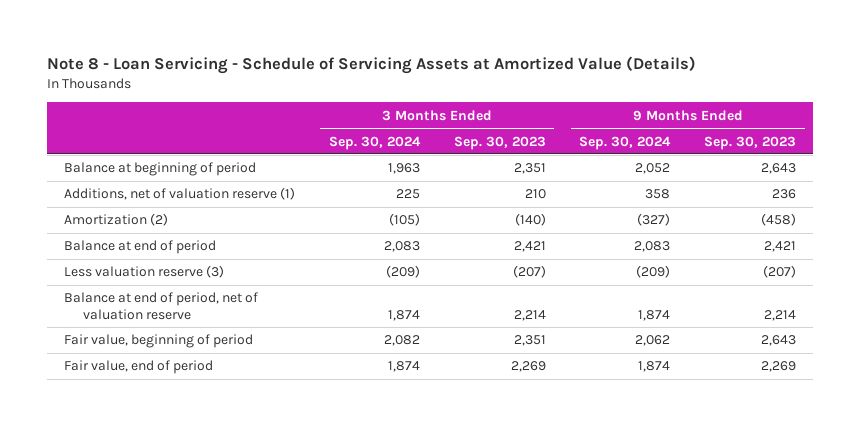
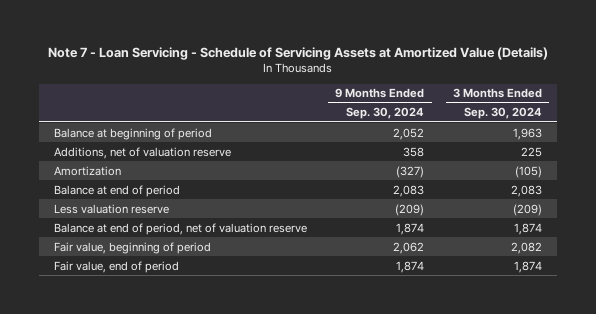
[46,55,696,74] Note 8 - Loan Servicing - Schedule of Servicing Assets at Amortized Value (Details) -> [47,47,548,61] Note 7 - Loan Servicing - Schedule of Servicing Assets at Amortized Value (Details)
[453,135,546,150] Sep. 30, 2023 -> none
[704,135,797,150] Sep. 30, 2023 -> none
[63,187,295,201] Additions, net of valuation reserve (1) -> [53,146,231,159] Additions, net of valuation reserve
[63,213,168,227] Amortization (2) -> [53,165,121,176] Amortization
[63,265,224,279] Less valuation reserve (3) -> [53,203,169,214] Less valuation reserve

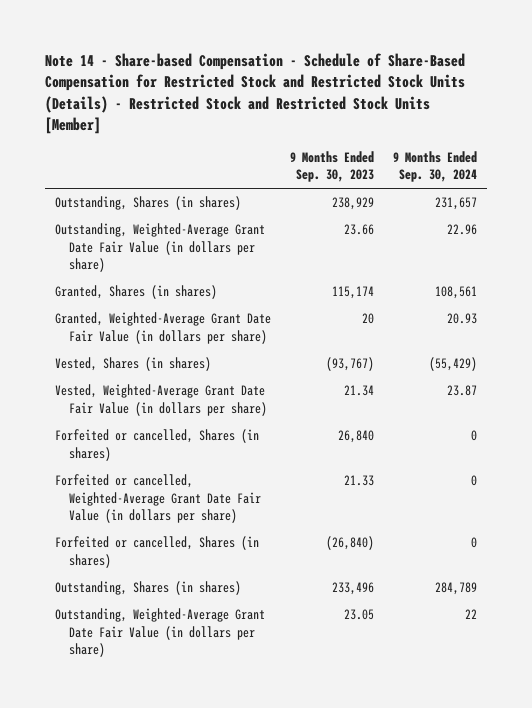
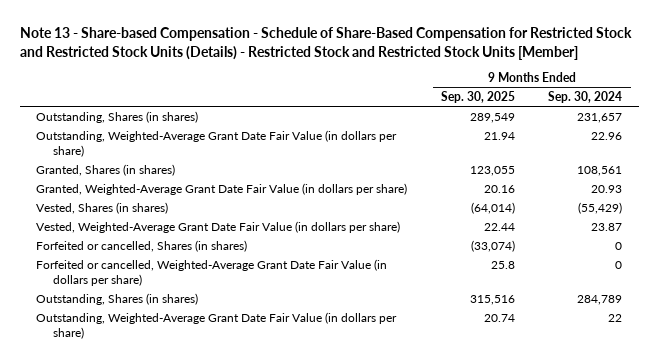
[45,53,466,134] Note 14 - Share-based Compensation - Schedule of Share-Based Compensation for Restricted Stock and Restricted Stock Units (Details) - Restricted Stock and Restricted Stock Units [Member] -> [19,27,632,60] Note 13 - Share-based Compensation - Schedule of Share-Based Compensation for Restricted Stock and Restricted Stock Units (Details) - Restricted Stock and Restricted Stock Units [Member]
[290,150,375,183] 9 Months Ended Sep. 30, 2023 -> none
none -> [440,91,515,104] Sep. 30, 2025
[54,536,259,568] Forfeited or cancelled, Shares (in shares) -> none

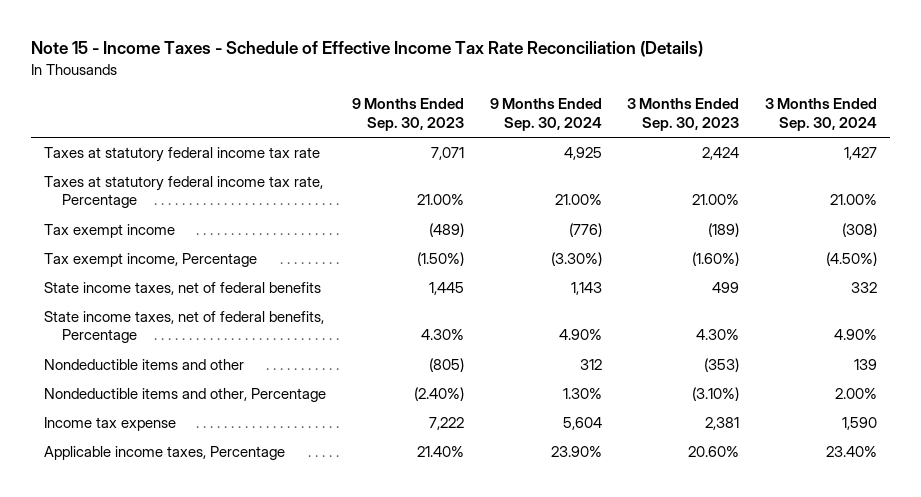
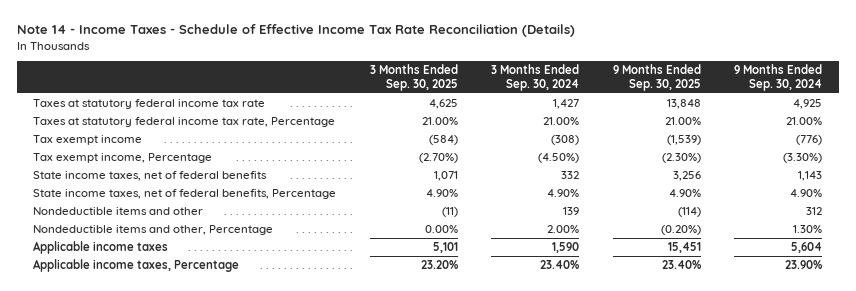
[31,41,704,58] Note 15 - Income Taxes - Schedule of Effective Income Tax Rate Reconciliation (Details) -> [16,24,575,38] Note 14 - Income Taxes - Schedule of Effective Income Tax Rate Reconciliation (Details)
[351,98,464,131] 9 Months Ended Sep. 30, 2023 -> none
[627,98,740,131] 3 Months Ended Sep. 30, 2023 -> none
none -> [369,64,458,91] 3 Months Ended Sep. 30, 2025
none -> [612,64,701,91] 9 Months Ended Sep. 30, 2025
[44,416,177,431] Income tax expense -> [33,241,169,255] Applicable income taxes

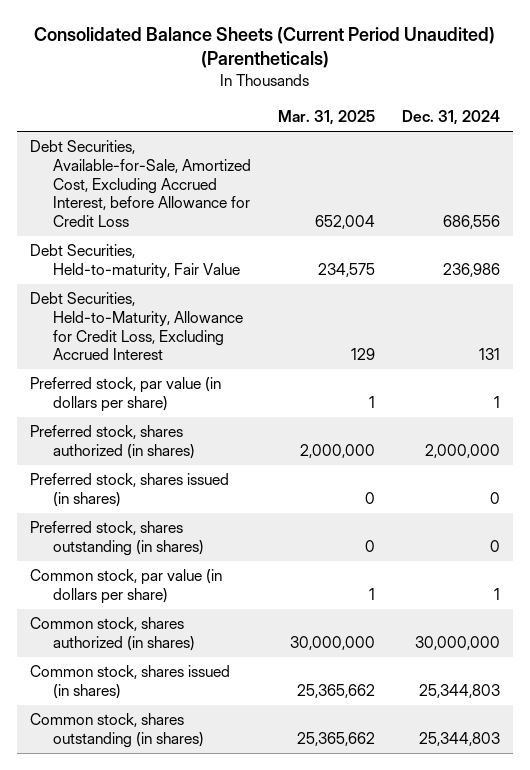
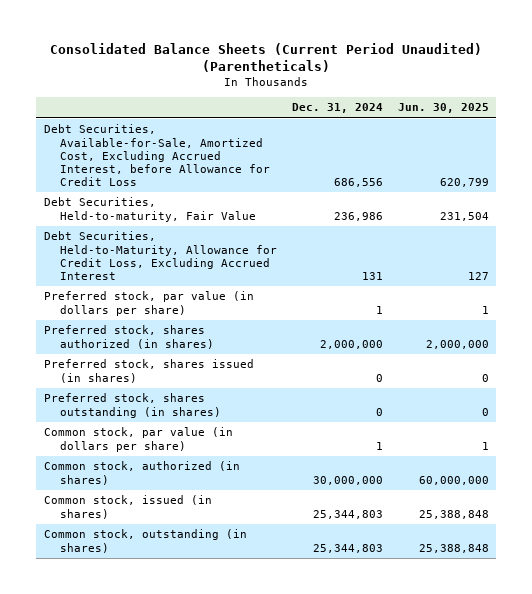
[278,110,376,126] Mar. 31, 2025 -> none
none -> [397,103,489,114] Jun. 30, 2025
[30,617,196,651] Common stock, shares authorized (in shares) -> [43,461,240,485] Common stock, authorized (in shares)
[30,665,231,699] Common stock, shares issued (in shares) -> [43,495,212,519] Common stock, issued (in shares)
[30,713,205,748] Common stock, shares outstanding (in shares) -> [43,529,247,553] Common stock, outstanding (in shares)

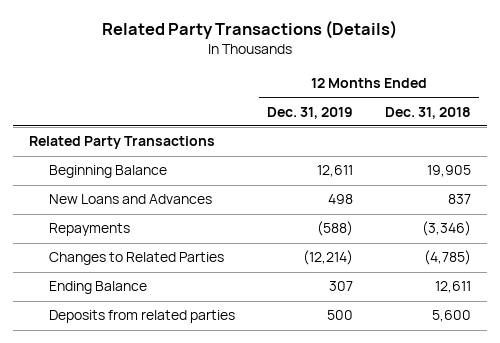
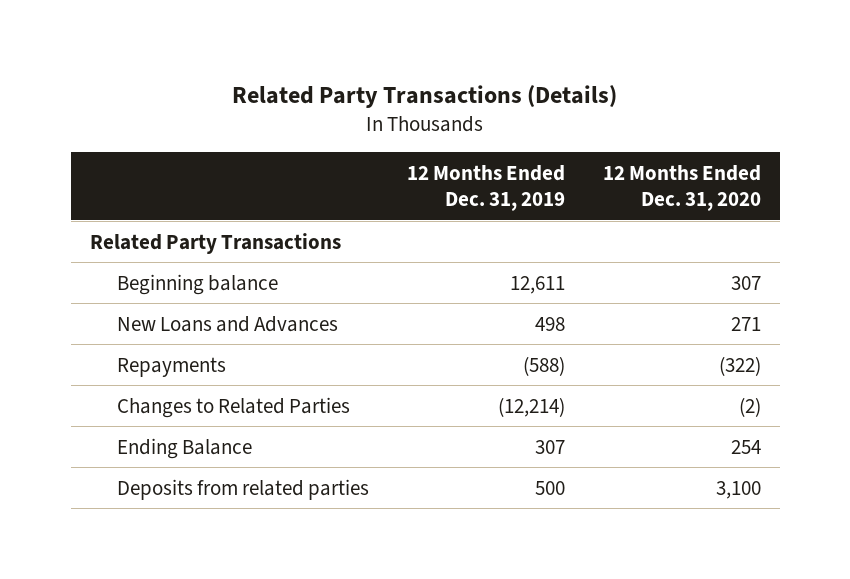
[384,106,471,119] Dec. 31, 2018 -> none
none -> [602,164,761,212] 12 Months Ended Dec. 31, 2020
[49,165,168,179] Beginning Balance -> [116,273,278,295] Beginning balance

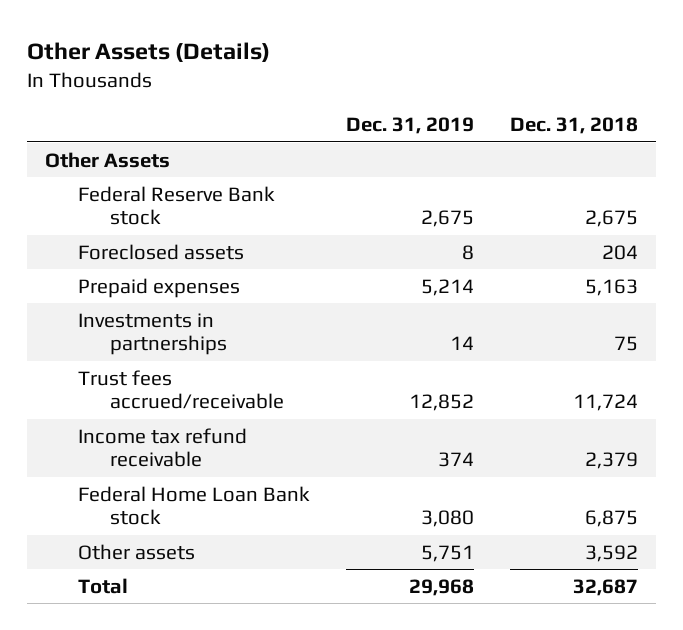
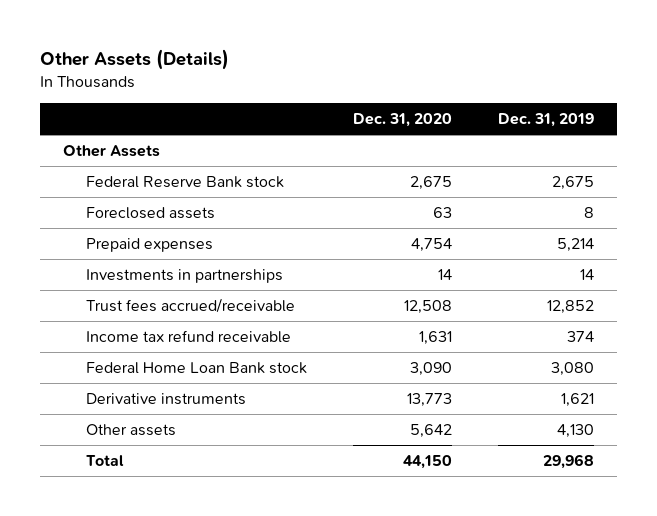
[509,117,638,135] Dec. 31, 2018 -> none
none -> [353,113,453,128] Dec. 31, 2020
none -> [86,392,247,405] Derivative instruments
[420,544,474,562] 5,751 -> [557,423,595,438] 4,130

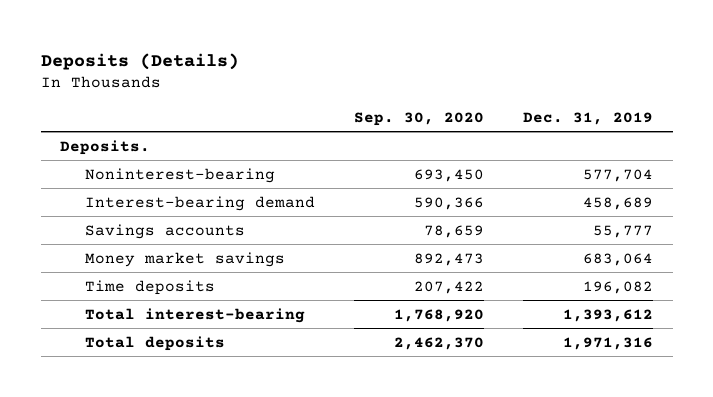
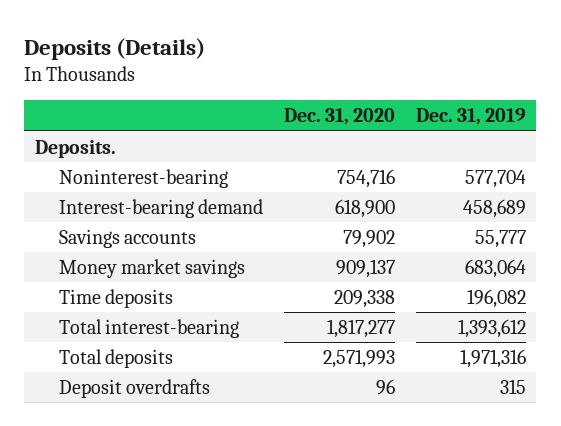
[354,112,485,127] Sep. 30, 2020 -> none
none -> [283,108,395,126] Dec. 31, 2020
none -> [59,378,211,398] Deposit overdrafts

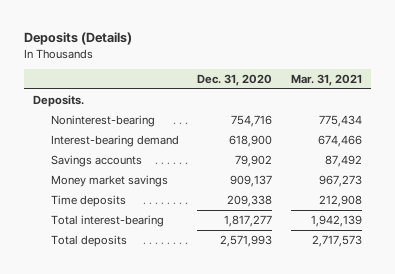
[415,108,526,126] Dec. 31, 2019 -> none
none -> [290,74,362,87] Mar. 31, 2021
[59,378,211,398] Deposit overdrafts -> none

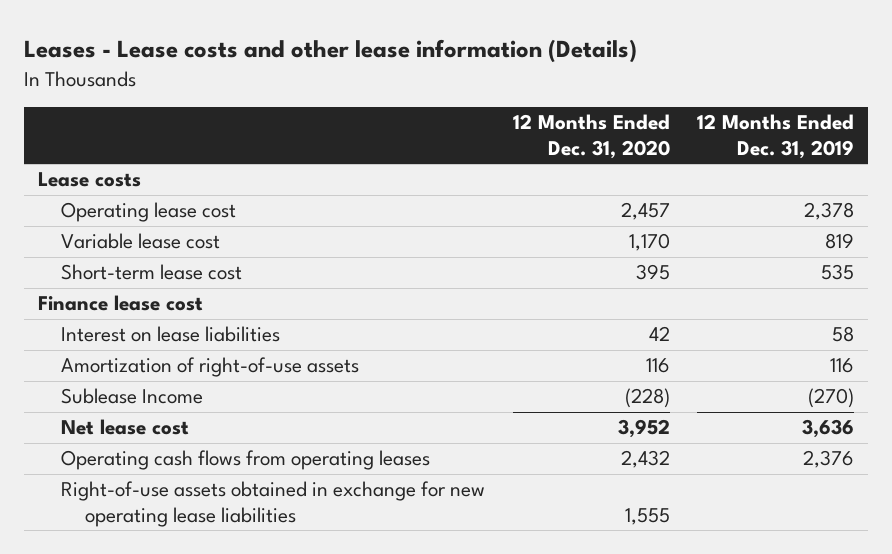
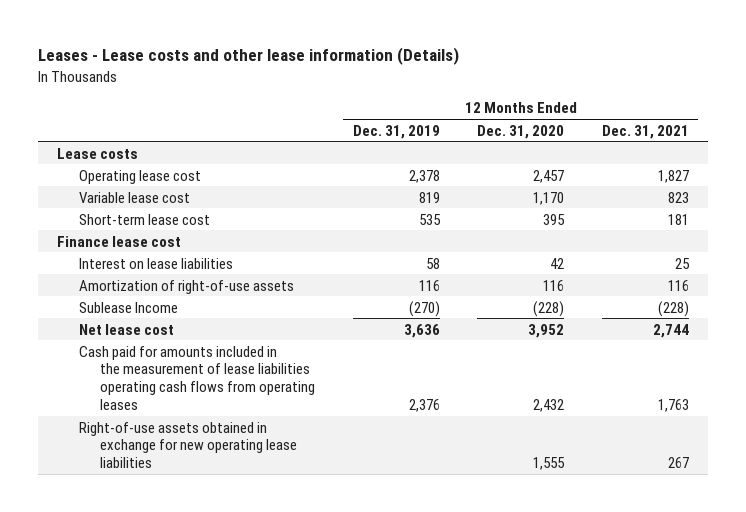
none -> [601,124,689,139] Dec. 31, 2021
[61,450,431,471] Operating cash flows from operating leases -> [78,345,316,410] Cash paid for amounts included in the measurement of lease liabilities operating cash flows from operating leases

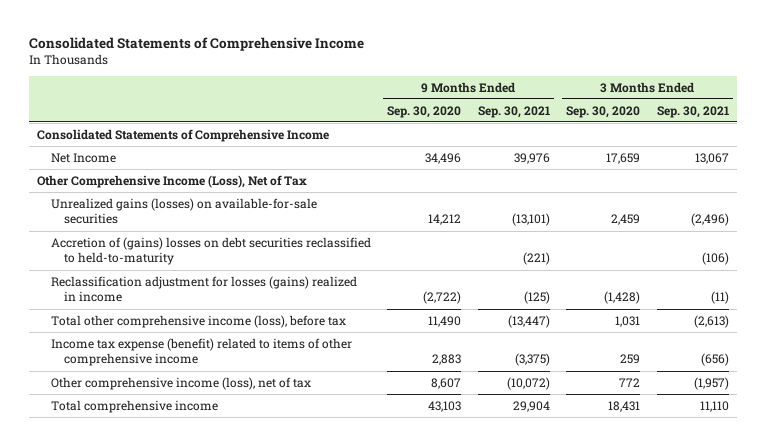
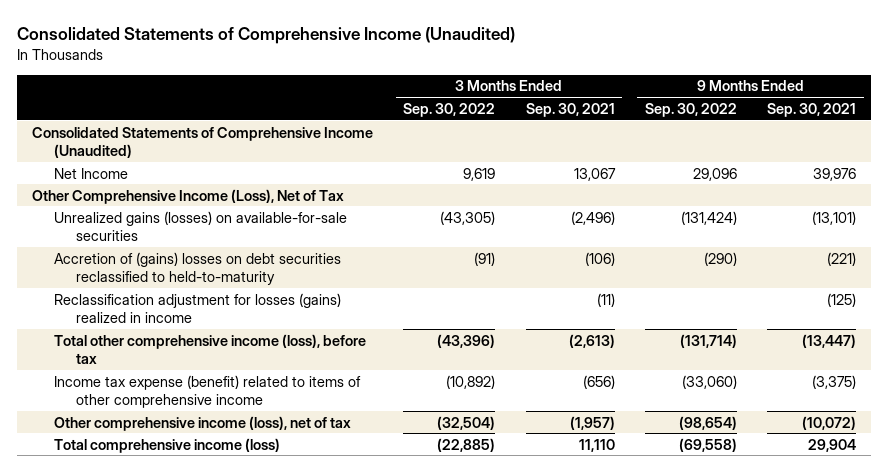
[29,36,365,51] Consolidated Statements of Comprehensive Income -> [17,26,516,44] Consolidated Statements of Comprehensive Income (Unaudited)
[387,105,462,118] Sep. 30, 2020 -> none
[566,105,641,118] Sep. 30, 2020 -> none
none -> [403,102,496,117] Sep. 30, 2022
none -> [645,102,738,117] Sep. 30, 2022
[37,128,330,142] Consolidated Statements of Comprehensive Income -> [32,126,374,159] Consolidated Statements of Comprehensive Income (Unaudited)
[50,399,218,413] Total comprehensive income -> [53,437,280,453] Total comprehensive income (loss)

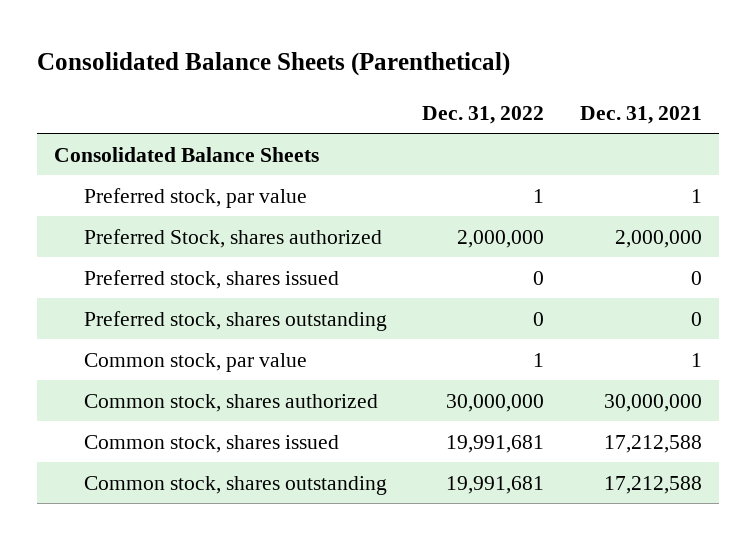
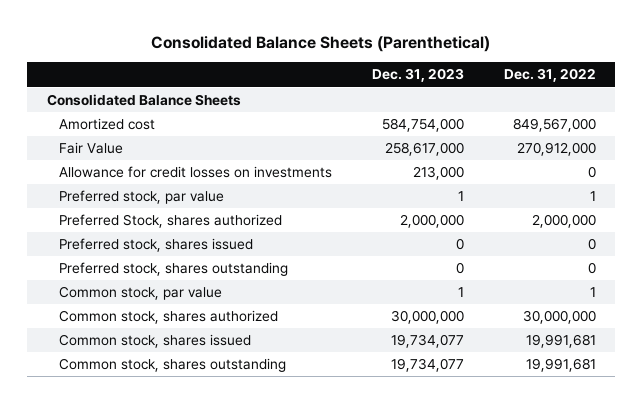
[579,105,702,124] Dec. 31, 2021 -> none
none -> [371,68,464,83] Dec. 31, 2023
none -> [59,118,156,131] Amortized cost
none -> [59,142,124,155] Fair Value
none -> [59,166,333,179] Allowance for credit losses on investments

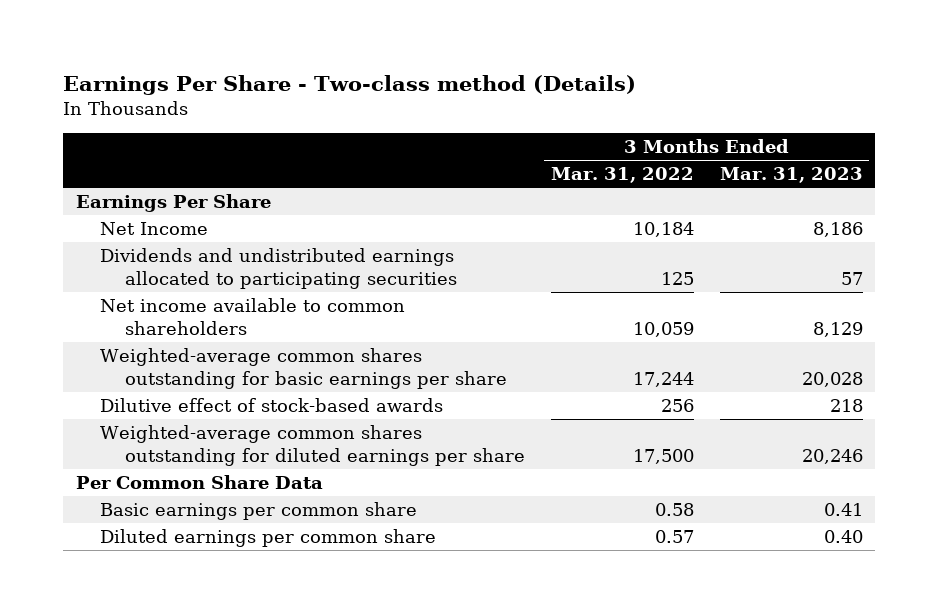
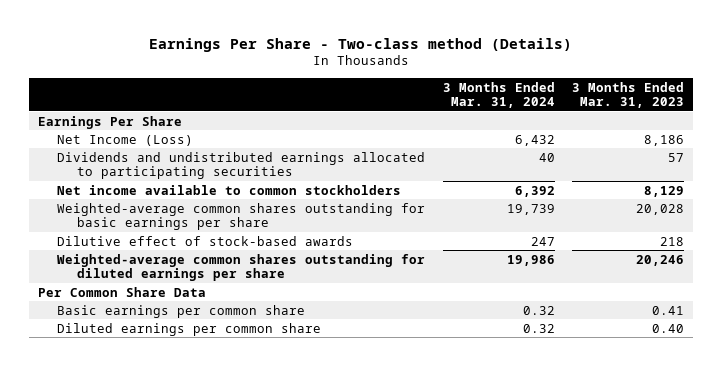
[550,167,694,184] Mar. 31, 2022 -> none
none -> [442,81,555,109] 3 Months Ended Mar. 31, 2024
[100,222,209,236] Net Income -> [57,134,194,146] Net Income (Loss)
[100,298,406,335] Net income available to common shareholders -> [57,184,402,195] Net income available to common stockholders

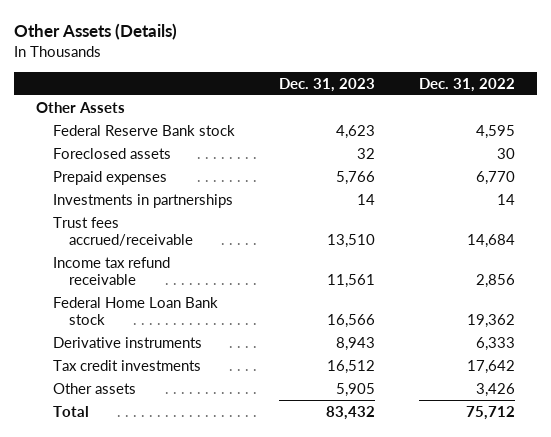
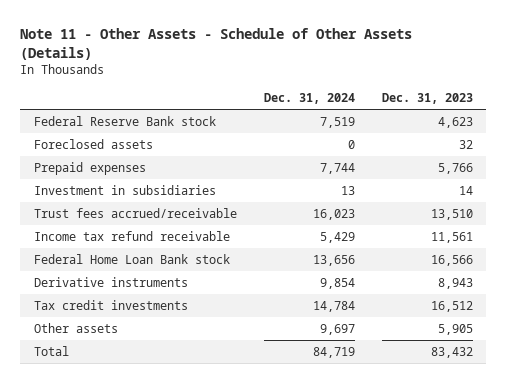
[13,23,177,41] Other Assets (Details) -> [20,28,413,60] Note 11 - Other Assets - Schedule of Other Assets (Details)
[419,77,516,92] Dec. 31, 2022 -> none
none -> [263,93,355,105] Dec. 31, 2024
[36,101,126,113] Other Assets -> none
[52,193,233,208] Investments in partnerships -> [33,184,216,195] Investment in subsidiaries

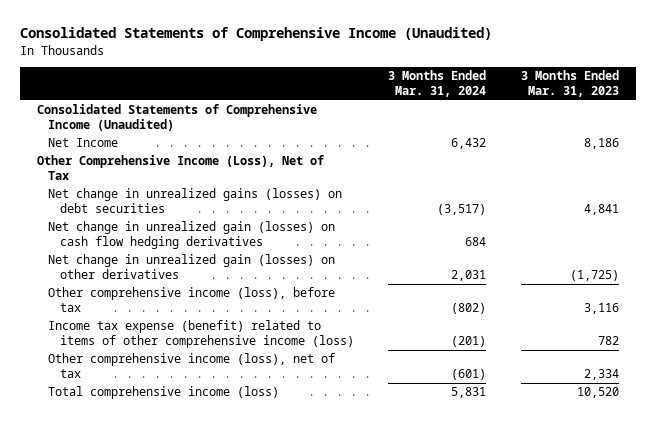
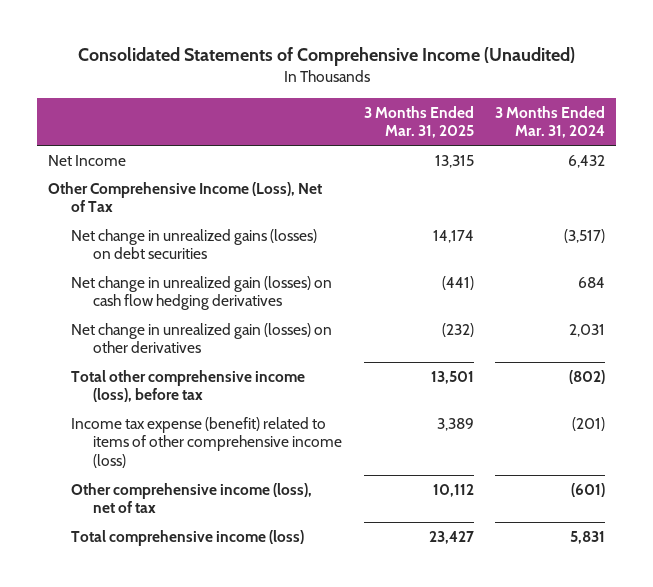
[520,70,619,97] 3 Months Ended Mar. 31, 2023 -> none
none -> [363,105,474,139] 3 Months Ended Mar. 31, 2025
[37,104,318,132] Consolidated Statements of Comprehensive Income (Unaudited) -> none
[48,287,336,313] Other comprehensive income (loss), before tax -> [70,369,305,403] Total other comprehensive income (loss), before tax

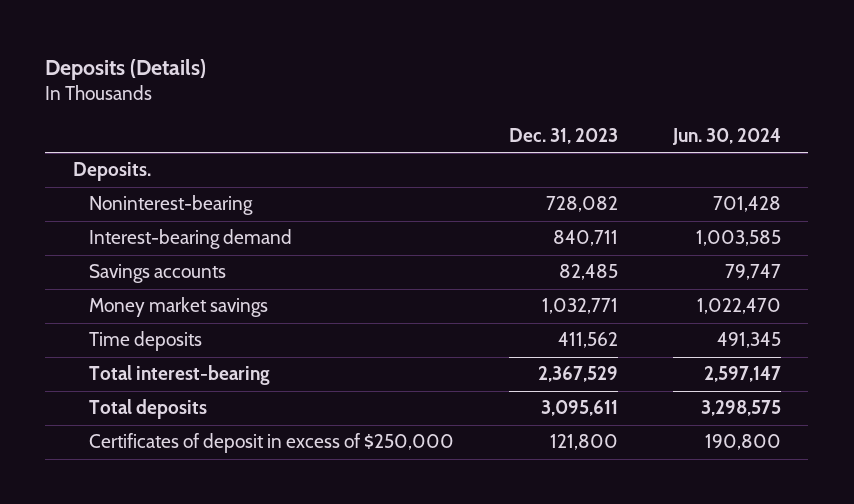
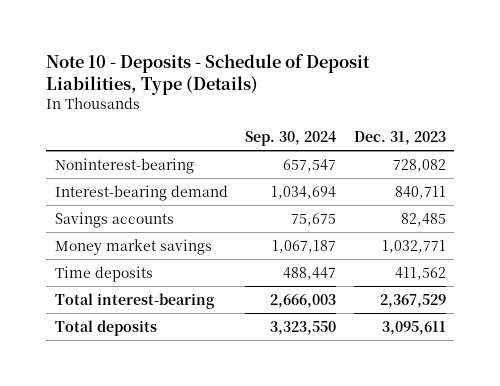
[45,58,207,80] Deposits (Details) -> [45,53,370,95] Note 10 - Deposits - Schedule of Deposit Liabilities, Type (Details)
[671,128,781,146] Jun. 30, 2024 -> none
none -> [245,130,337,146] Sep. 30, 2024
[72,162,151,182] Deposits. -> none
[89,433,455,454] Certificates of deposit in excess of $250,000 -> none

